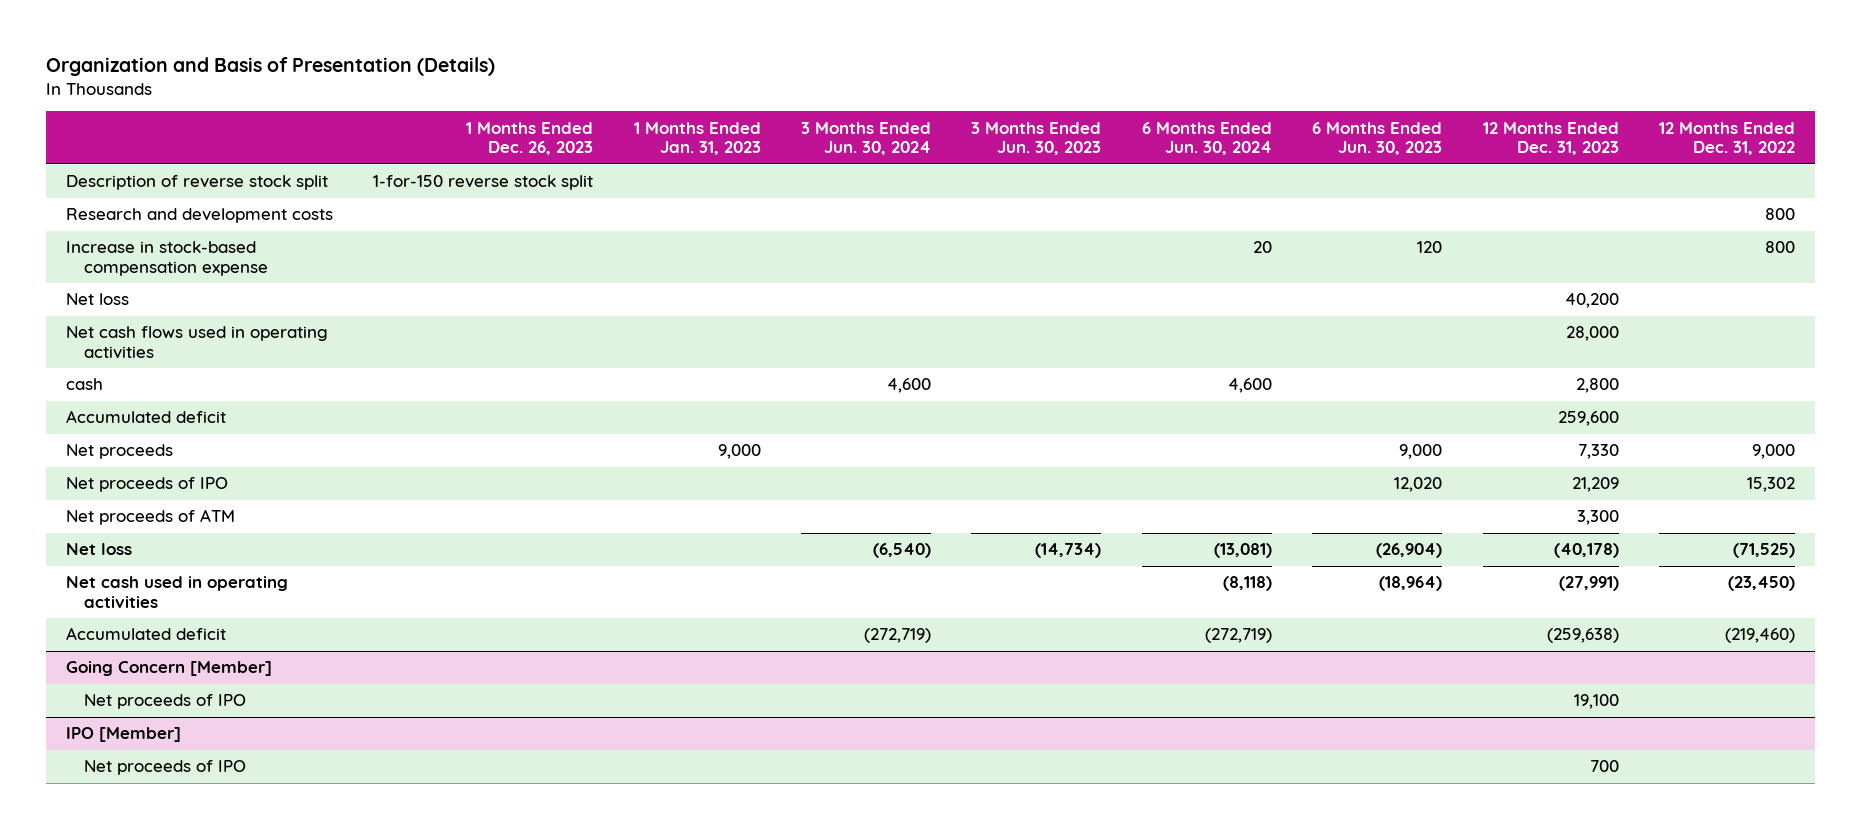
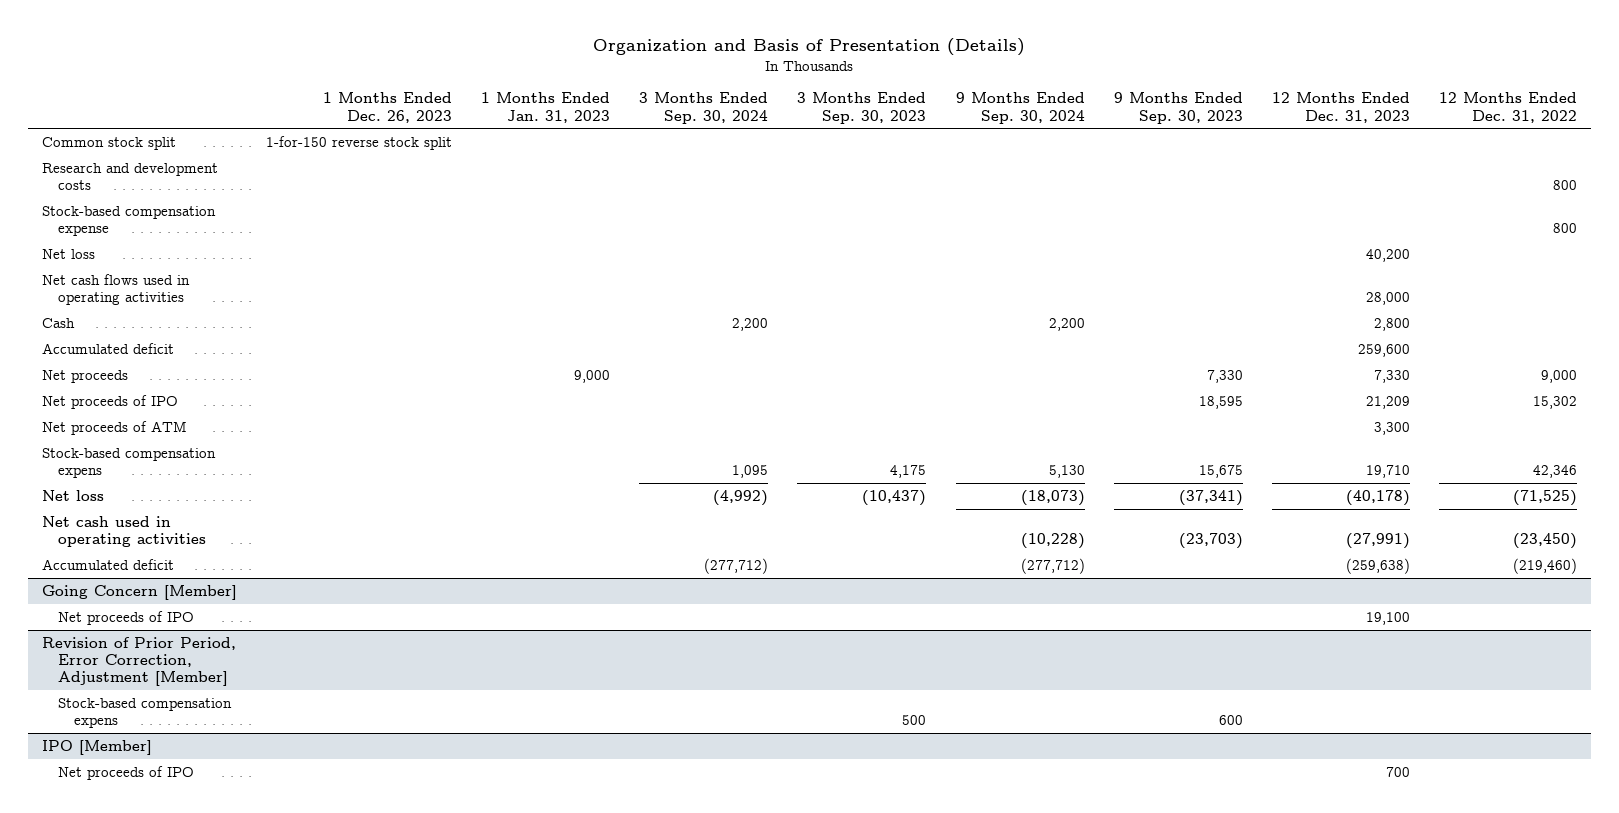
[801,121,932,156] 3 Months Ended Jun. 30, 2024 -> none
[971,121,1102,156] 3 Months Ended Jun. 30, 2023 -> none
[1141,121,1272,156] 6 Months Ended Jun. 30, 2024 -> none
[1312,121,1443,156] 6 Months Ended Jun. 30, 2023 -> none
none -> [639,92,769,124] 3 Months Ended Sep. 30, 2024
none -> [797,92,927,124] 3 Months Ended Sep. 30, 2023
none -> [955,92,1085,124] 9 Months Ended Sep. 30, 2024
none -> [1113,92,1243,124] 9 Months Ended Sep. 30, 2023
[65,175,328,191] Description of reverse stock split -> [42,136,177,150] Common stock split
[65,241,268,277] Increase in stock-based compensation expense -> [42,205,217,237] Stock-based compensation expense
[65,378,103,391] cash -> [42,317,76,328] Cash
none -> [42,447,217,479] Stock-based compensation expens
none -> [42,636,237,687] Revision of Prior Period, Error Correction, Adjustment [Member]
none -> [58,697,233,729] Stock-based compensation expens

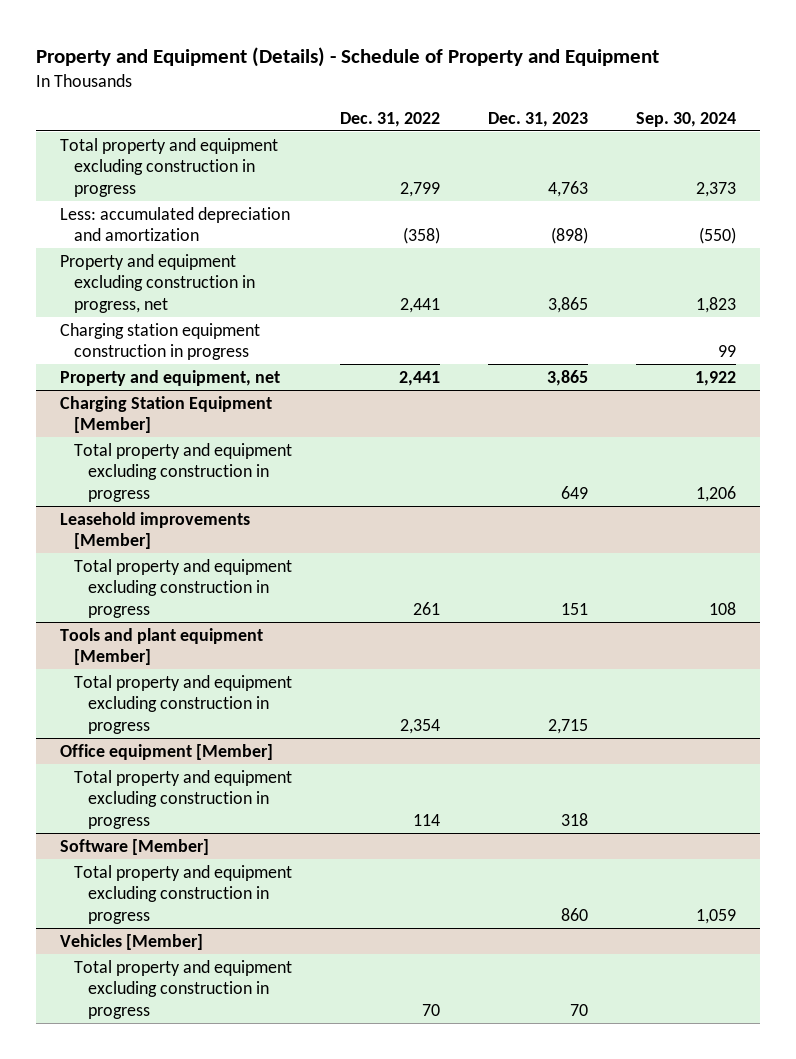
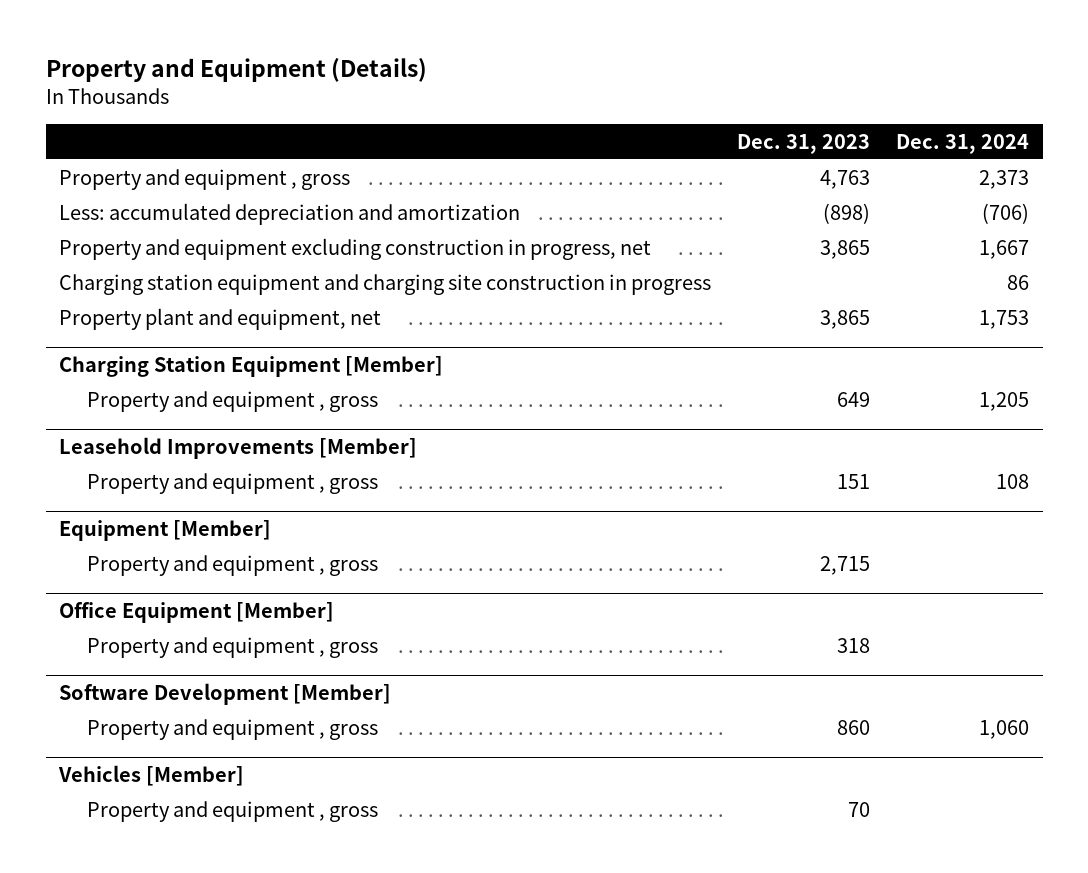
[35,47,659,68] Property and Equipment (Details) - Schedule of Property and Equipment -> [45,57,427,82] Property and Equipment (Details)
[339,111,440,127] Dec. 31, 2022 -> none
[636,111,737,127] Sep. 30, 2024 -> none
none -> [896,133,1030,154] Dec. 31, 2024
[59,137,278,197] Total property and equipment excluding construction in progress -> [58,168,350,190] Property and equipment , gross
[59,322,260,361] Charging station equipment construction in progress -> [58,273,711,295] Charging station equipment and charging site construction in progress
[59,369,280,386] Property and equipment, net -> [58,307,381,330] Property plant and equipment, net
[73,442,292,502] Total property and equipment excluding construction in progress -> [87,390,379,412] Property and equipment , gross
[59,511,250,550] Leasehold improvements [Member] -> [58,437,417,460] Leasehold Improvements [Member]
[73,558,292,618] Total property and equipment excluding construction in progress -> [87,472,379,494] Property and equipment , gross
[59,627,263,666] Tools and plant equipment [Member] -> [58,520,271,542] Equipment [Member]
[73,674,292,734] Total property and equipment excluding construction in progress -> [87,554,379,576] Property and equipment , gross
[59,743,273,760] Office equipment [Member] -> [58,602,334,624] Office Equipment [Member]
[73,769,292,829] Total property and equipment excluding construction in progress -> [87,636,379,658] Property and equipment , gross
[59,838,209,855] Software [Member] -> [58,683,391,706] Software Development [Member]
[73,864,292,924] Total property and equipment excluding construction in progress -> [87,718,379,740] Property and equipment , gross
[73,959,292,1019] Total property and equipment excluding construction in progress -> [87,800,379,822] Property and equipment , gross

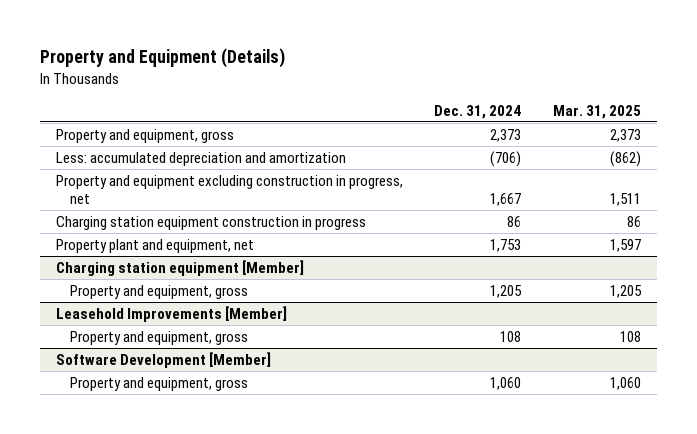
[737,133,871,154] Dec. 31, 2023 -> none
none -> [553,104,642,119] Mar. 31, 2025
[58,168,350,190] Property and equipment , gross -> [55,128,234,143] Property and equipment, gross
[58,273,711,295] Charging station equipment and charging site construction in progress -> [55,215,366,230] Charging station equipment construction in progress
[58,356,443,378] Charging Station Equipment [Member] -> [55,259,304,276] Charging station equipment [Member]
[87,390,379,412] Property and equipment , gross -> [69,284,248,299] Property and equipment, gross
[58,520,271,542] Equipment [Member] -> none
[87,554,379,576] Property and equipment , gross -> none
[58,602,334,624] Office Equipment [Member] -> none
[87,636,379,658] Property and equipment , gross -> none
[87,472,379,494] Property and equipment , gross -> [69,330,248,345] Property and equipment, gross
[57,765,244,787] Vehicles [Member] -> none
[87,800,379,822] Property and equipment , gross -> none
[87,718,379,740] Property and equipment , gross -> [69,376,248,391] Property and equipment, gross

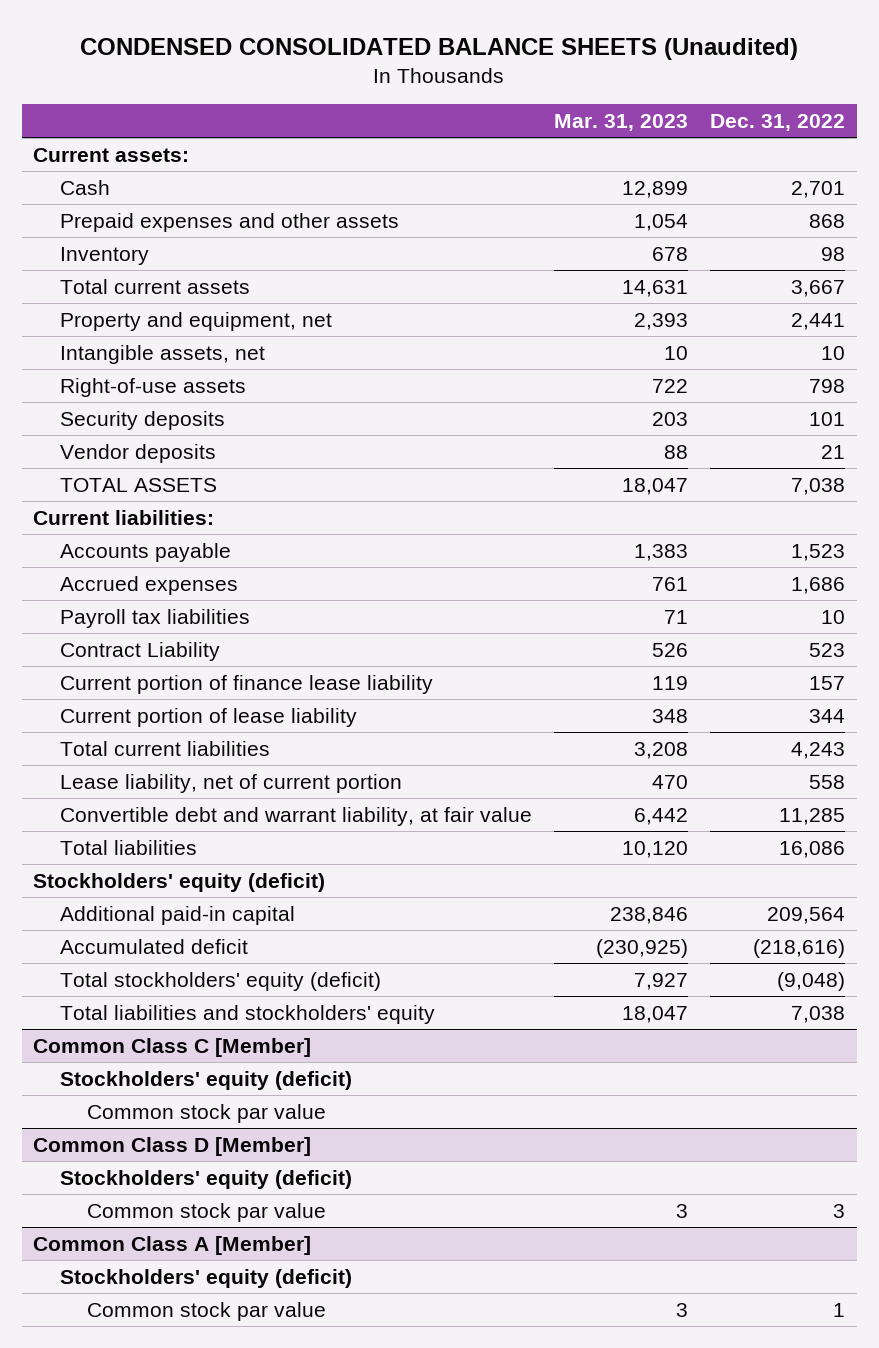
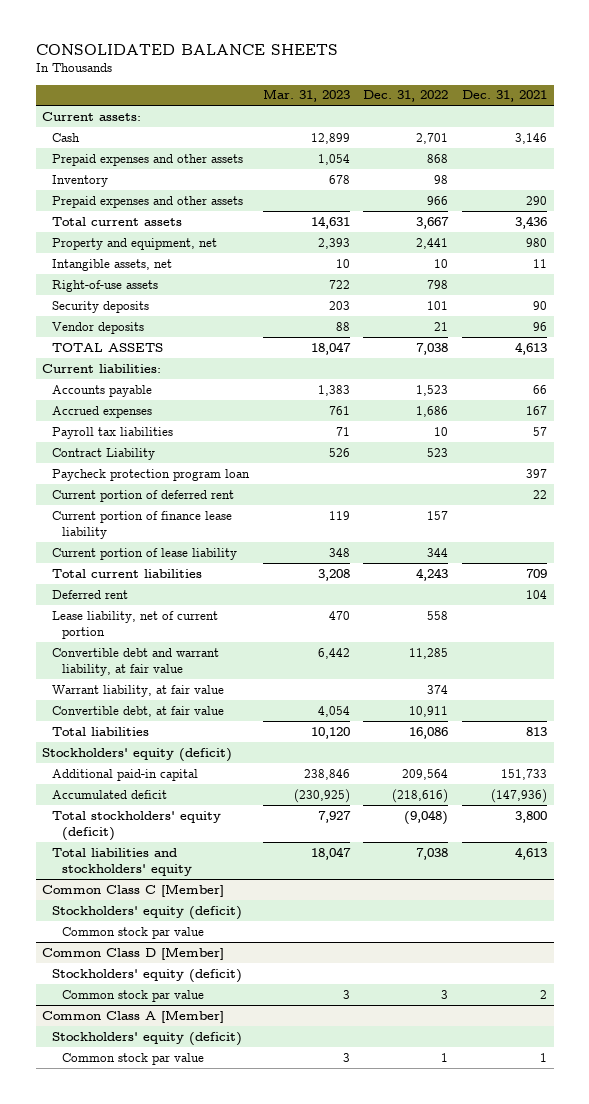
[80,37,799,60] CONDENSED CONSOLIDATED BALANCE SHEETS (Unaudited) -> [35,44,338,56] CONSOLIDATED BALANCE SHEETS
none -> [461,90,547,103] Dec. 31, 2021
none -> [52,195,244,208] Prepaid expenses and other assets
none -> [52,468,251,481] Paycheck protection program loan
none -> [52,489,235,502] Current portion of deferred rent
none -> [52,589,129,599] Deferred rent
none -> [52,684,225,697] Warrant liability, at fair value
none -> [52,705,225,717] Convertible debt, at fair value

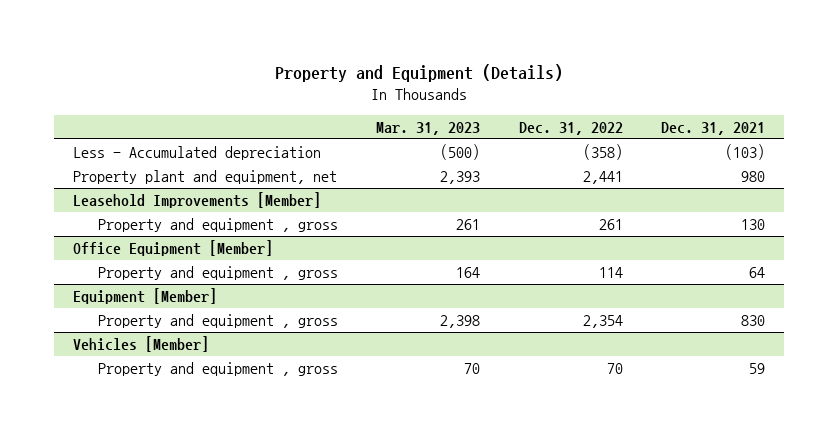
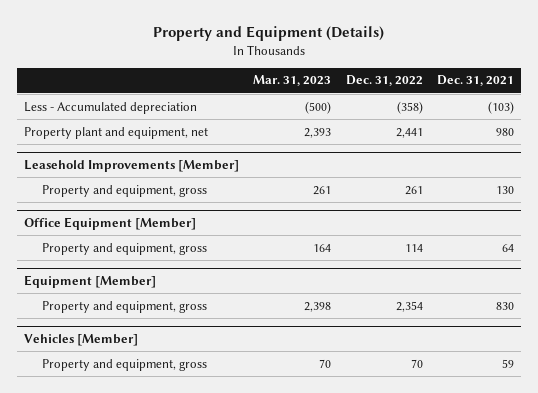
[97,217,338,232] Property and equipment , gross -> [42,184,208,197] Property and equipment, gross
[97,265,338,280] Property and equipment , gross -> [42,242,208,255] Property and equipment, gross
[97,313,338,328] Property and equipment , gross -> [42,300,208,313] Property and equipment, gross
[97,361,338,376] Property and equipment , gross -> [42,358,208,371] Property and equipment, gross

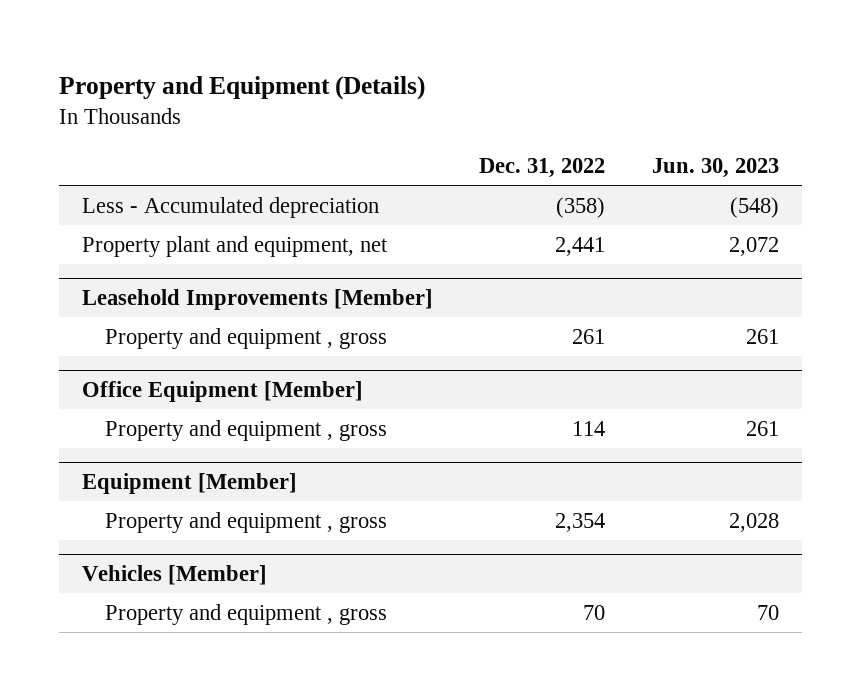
[253,75,332,87] Mar. 31, 2023 -> none
[436,75,514,87] Dec. 31, 2021 -> none
none -> [651,157,779,178] Jun. 30, 2023
[42,184,208,197] Property and equipment, gross -> [105,327,388,349] Property and equipment , gross
[42,242,208,255] Property and equipment, gross -> [105,419,388,441] Property and equipment , gross
[42,300,208,313] Property and equipment, gross -> [105,511,388,533] Property and equipment , gross
[42,358,208,371] Property and equipment, gross -> [105,603,388,625] Property and equipment , gross

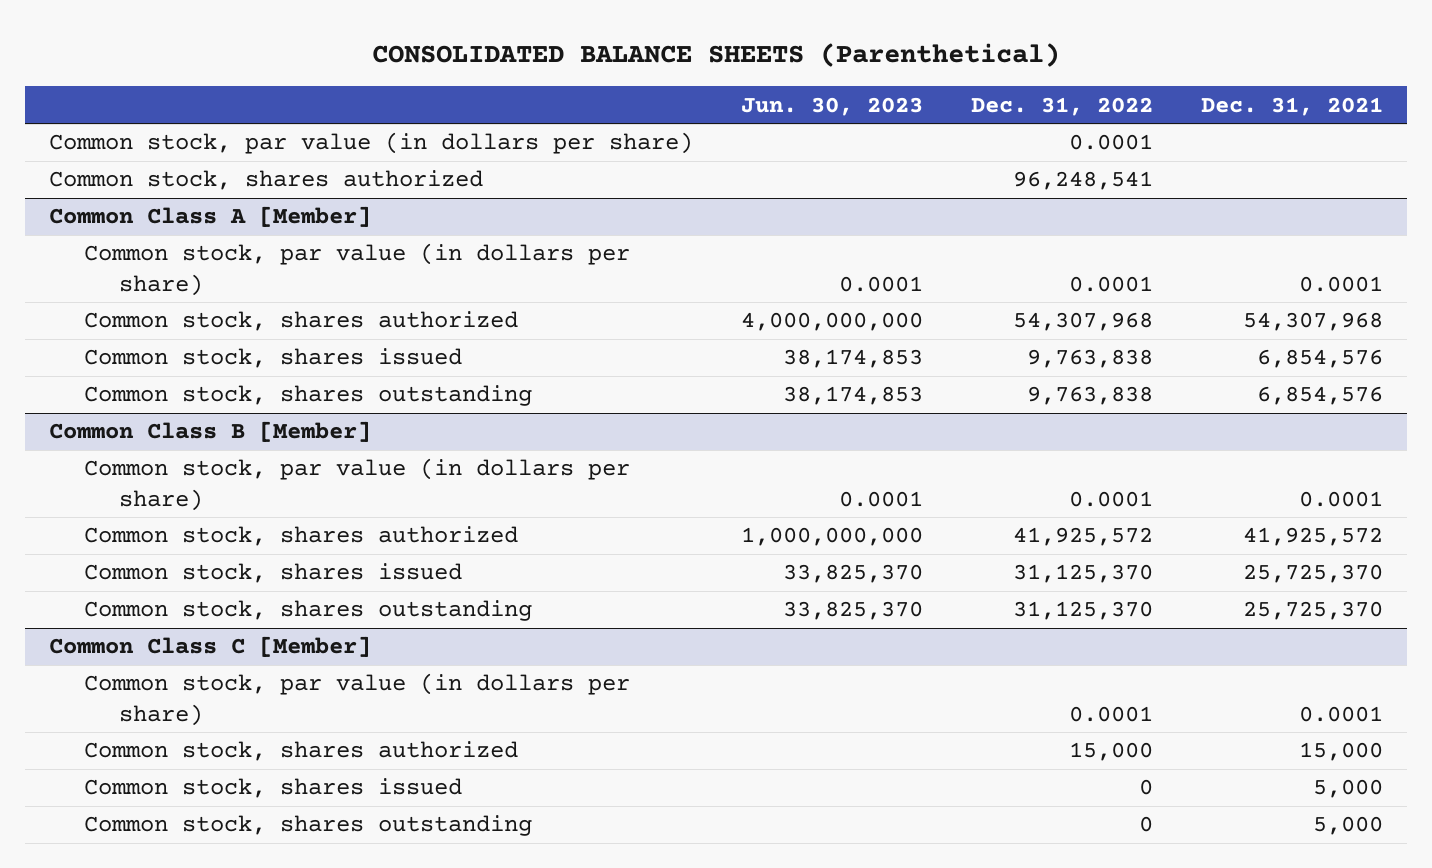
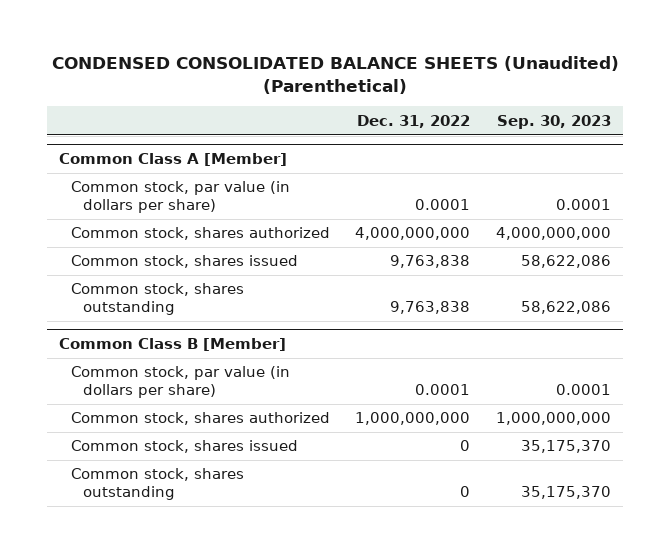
[371,43,1060,68] CONSOLIDATED BALANCE SHEETS (Parenthetical) -> [51,56,619,94] CONDENSED CONSOLIDATED BALANCE SHEETS (Unaudited) (Parenthetical)
[740,96,923,116] Jun. 30, 2023 -> none
[1201,96,1384,116] Dec. 31, 2021 -> none
none -> [496,114,611,129] Sep. 30, 2023
[48,132,693,155] Common stock, par value (in dollars per share) -> none
[48,170,483,191] Common stock, shares authorized -> none
[1012,312,1153,332] 54,307,968 -> [355,227,471,241] 4,000,000,000
[83,563,462,584] Common stock, shares issued -> none
[83,600,532,622] Common stock, shares outstanding -> none
[48,636,371,658] Common Class C [Member] -> none
[83,673,630,726] Common stock, par value (in dollars per share) -> none
[83,741,518,762] Common stock, shares authorized -> none
[1012,527,1153,547] 41,925,572 -> [355,412,471,426] 1,000,000,000

